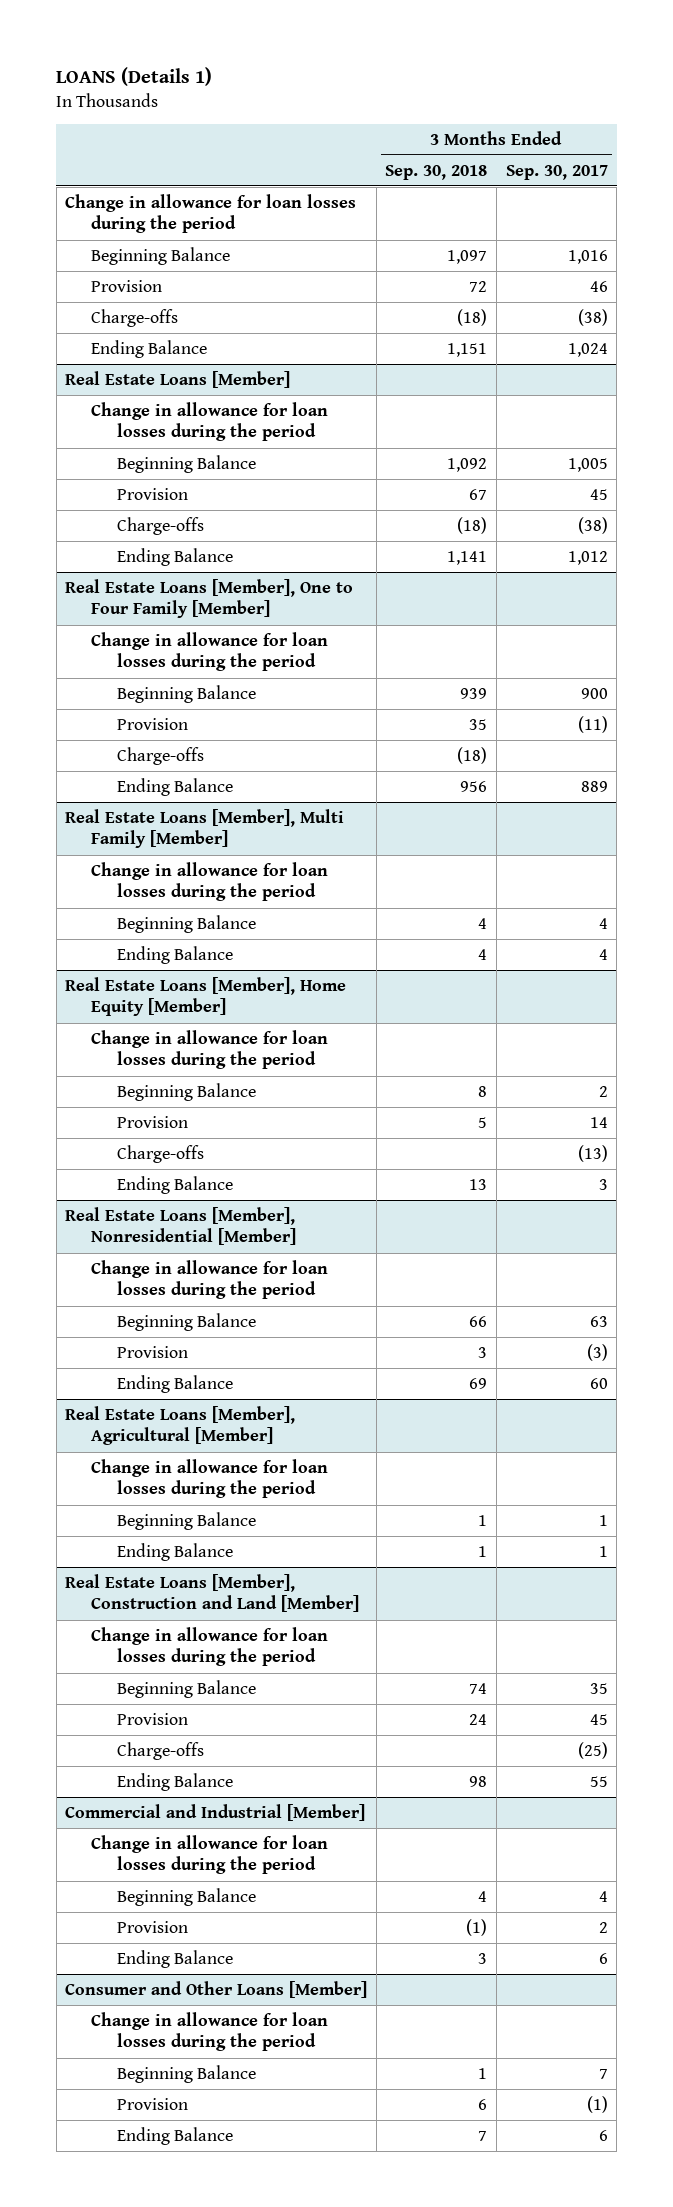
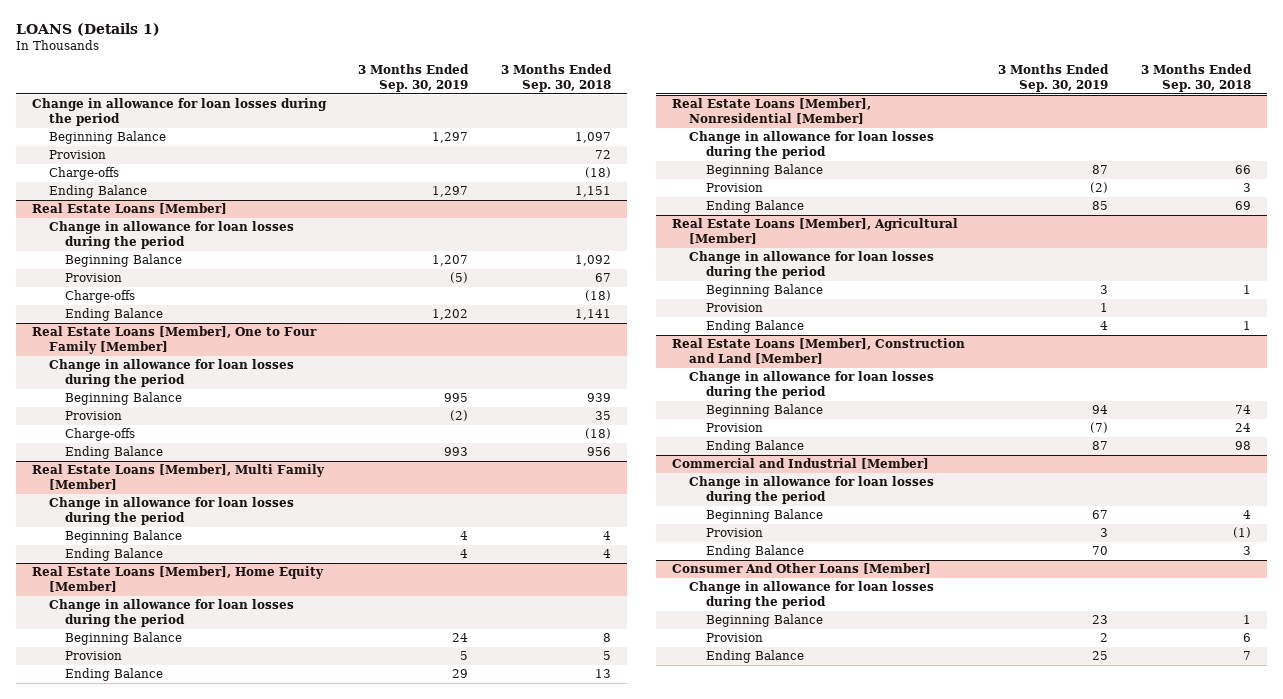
[505,164,608,180] Sep. 30, 2017 -> none
none -> [358,64,470,93] 3 Months Ended Sep. 30, 2019
[116,1144,204,1163] Charge-offs -> none
none -> [705,303,763,313] Provision
[116,1741,204,1760] Charge-offs -> none
[65,1980,368,1998] Consumer and Other Loans [Member] -> [672,563,932,575] Consumer And Other Loans [Member]

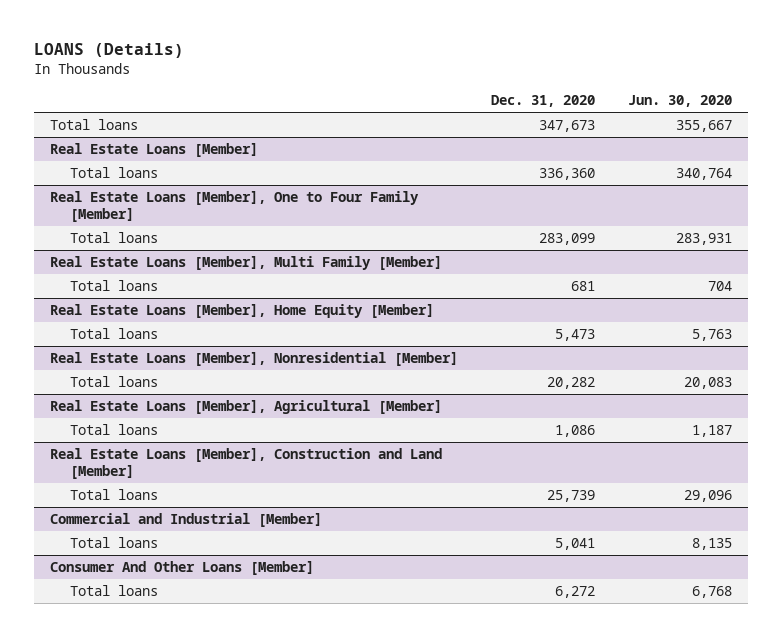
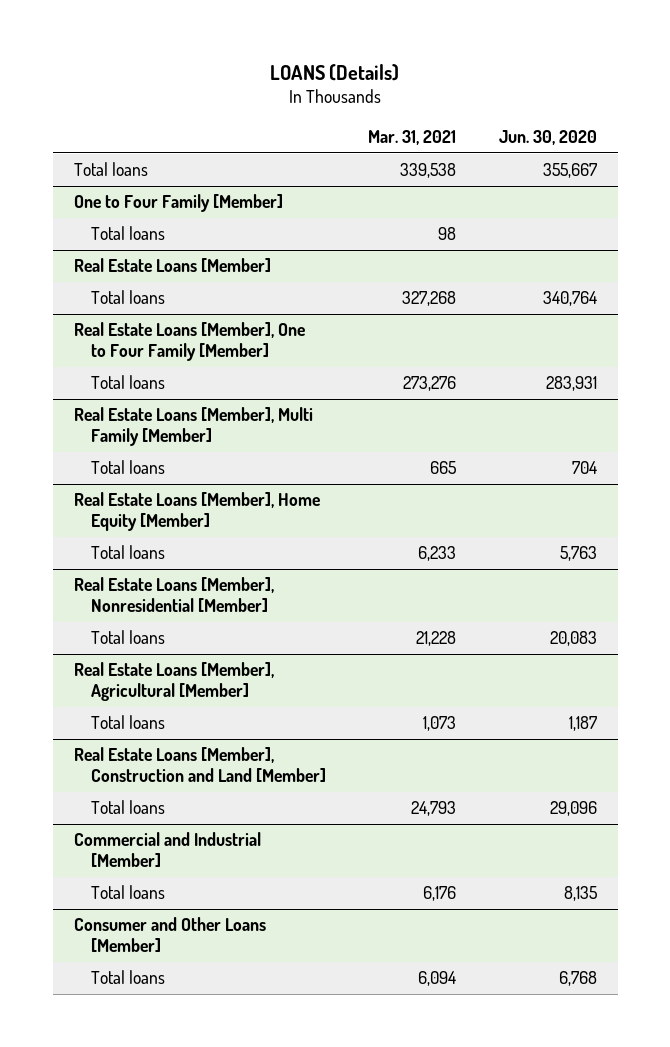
[490,95,595,108] Dec. 31, 2020 -> none
none -> [368,129,457,145] Mar. 31, 2021
none -> [73,194,283,213] One to Four Family [Member]
none -> [90,226,165,241] Total loans
[50,561,315,576] Consumer And Other Loans [Member] -> [73,917,266,952] Consumer and Other Loans [Member]

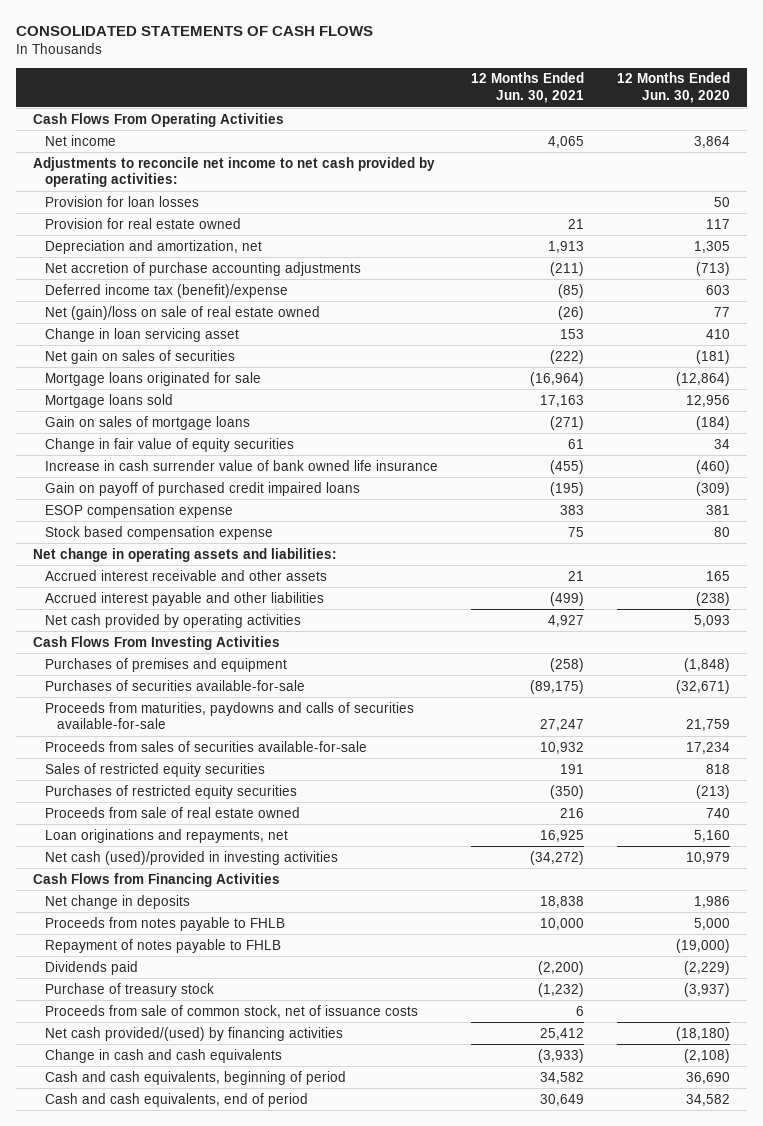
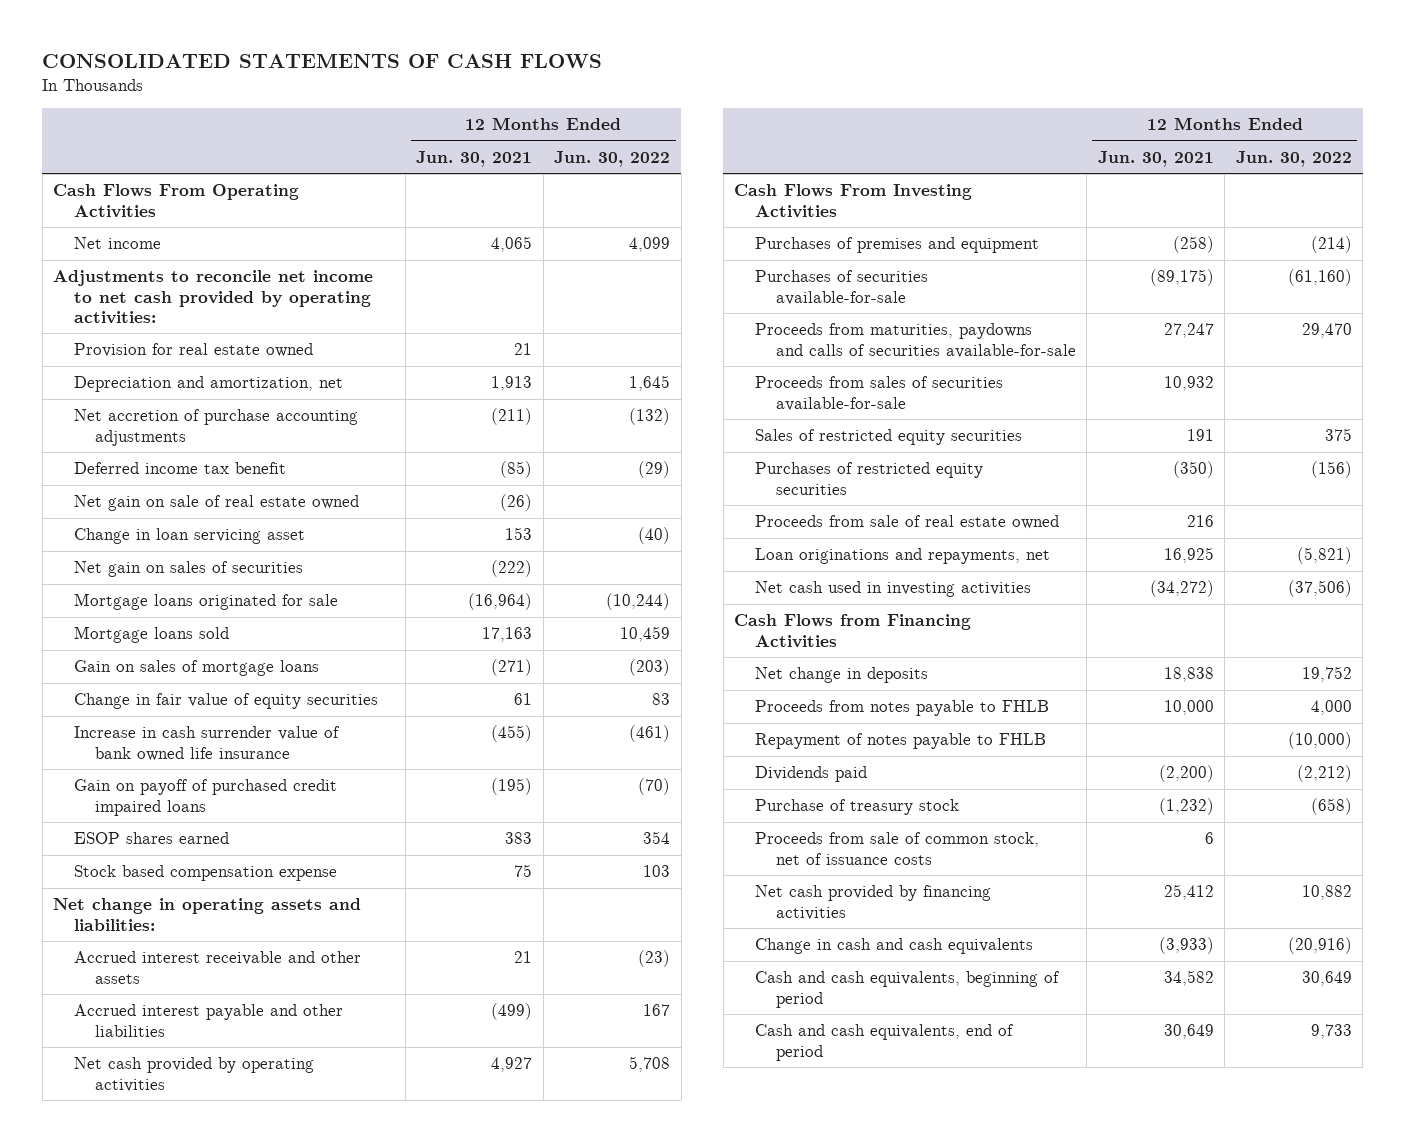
[617,72,731,104] 12 Months Ended Jun. 30, 2020 -> none
none -> [554,150,671,167] Jun. 30, 2022
[44,195,199,207] Provision for loan losses -> none
[44,283,288,298] Deferred income tax (benefit)/expense -> [73,462,286,475] Deferred income tax benefit
[44,305,320,320] Net (gain)/loss on sale of real estate owned -> [73,495,359,512] Net gain on sale of real estate owned
[44,503,233,518] ESOP compensation expense -> [73,832,229,845] ESOP shares earned
[44,850,338,865] Net cash (used)/provided in investing activities -> [755,581,1032,598] Net cash used in investing activities
[44,1026,343,1041] Net cash provided/(used) by financing activities -> [755,885,992,920] Net cash provided by financing activities

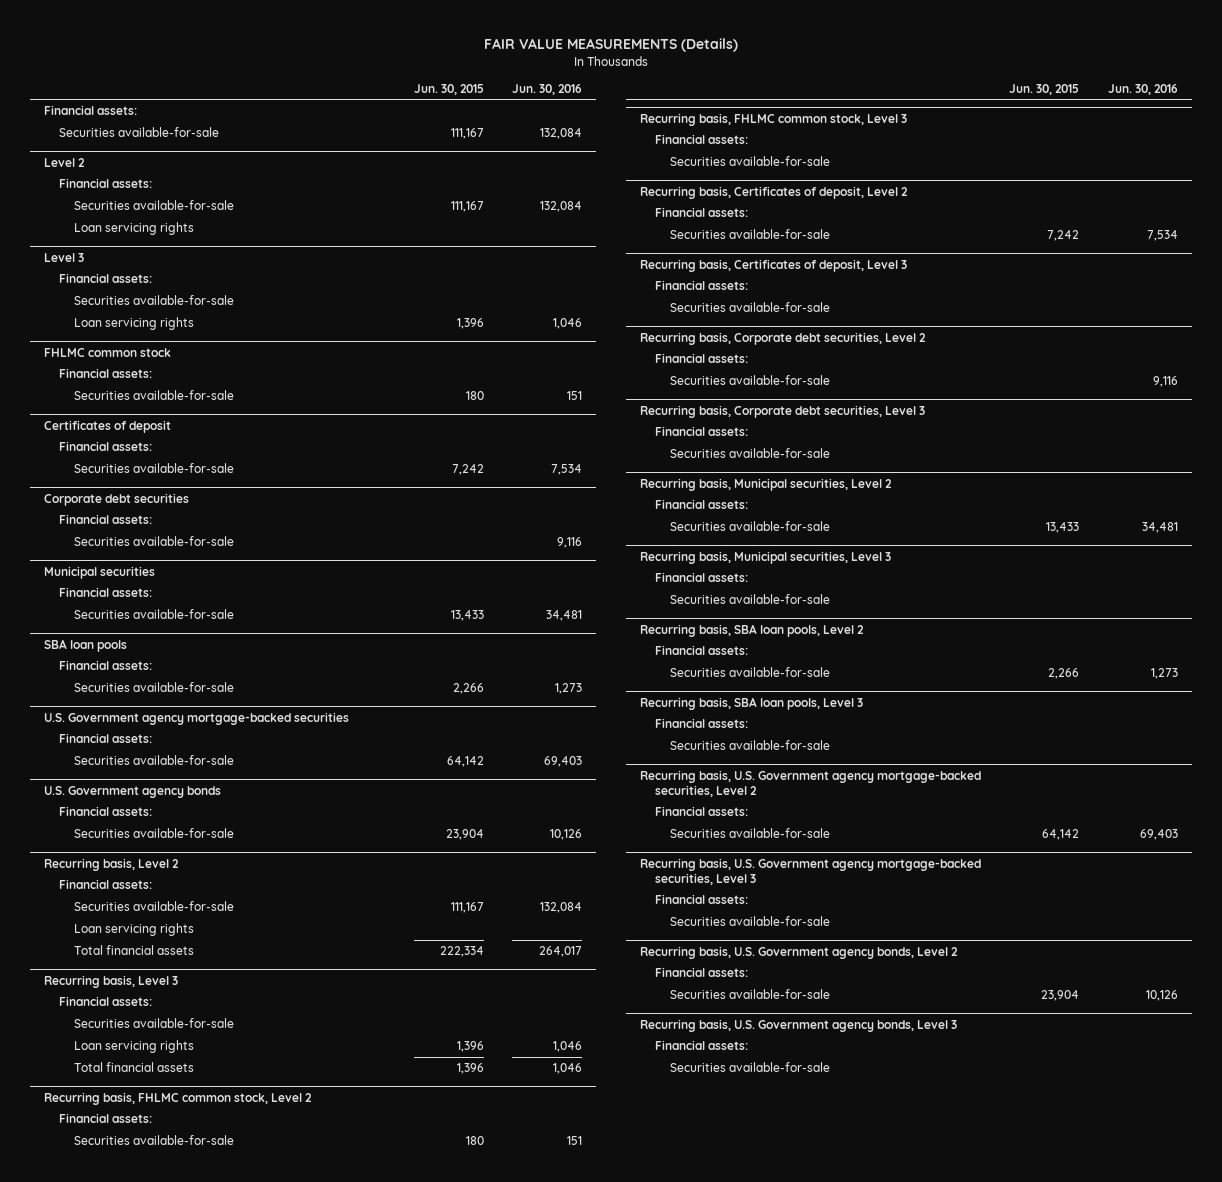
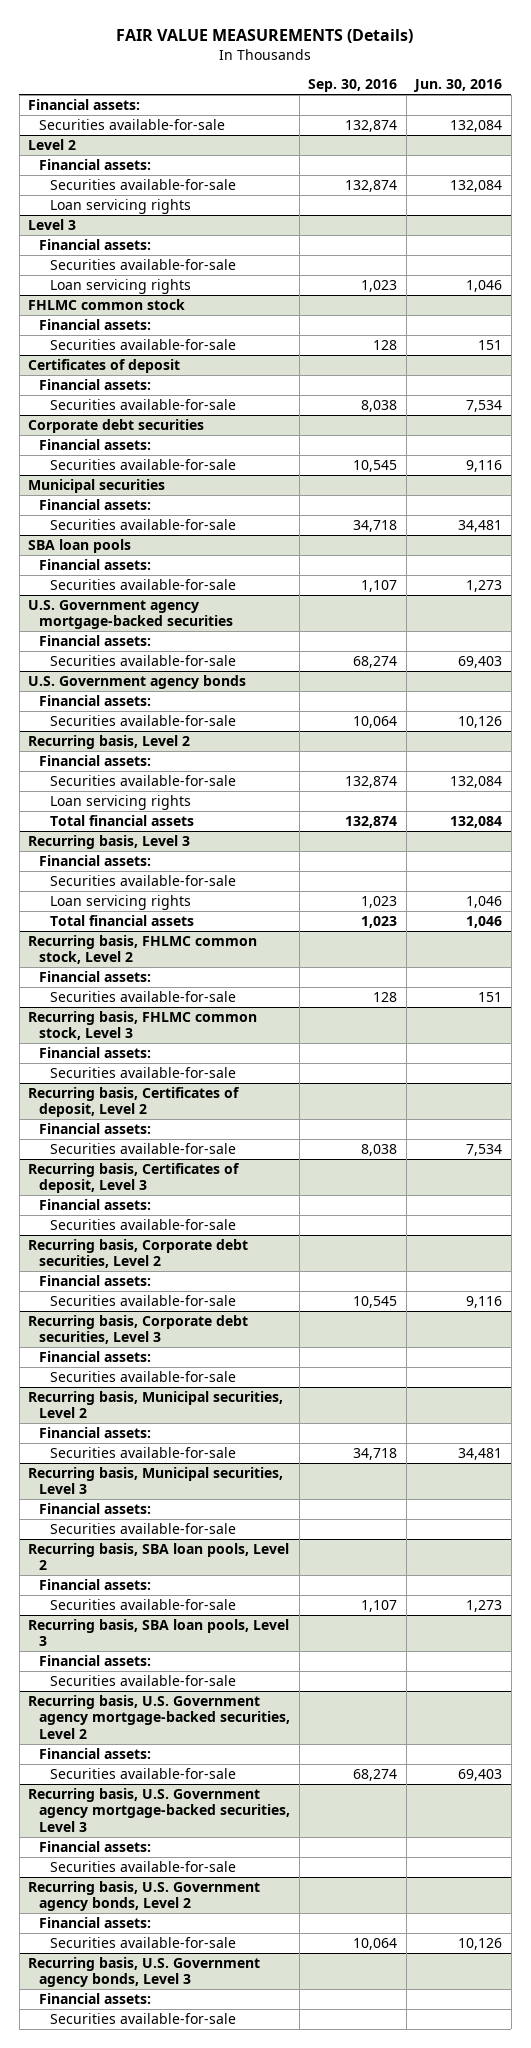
[413,83,484,95] Jun. 30, 2015 -> none
none -> [308,79,398,93] Sep. 30, 2016
[538,946,582,958] 264,017 -> [450,815,503,828] 132,084

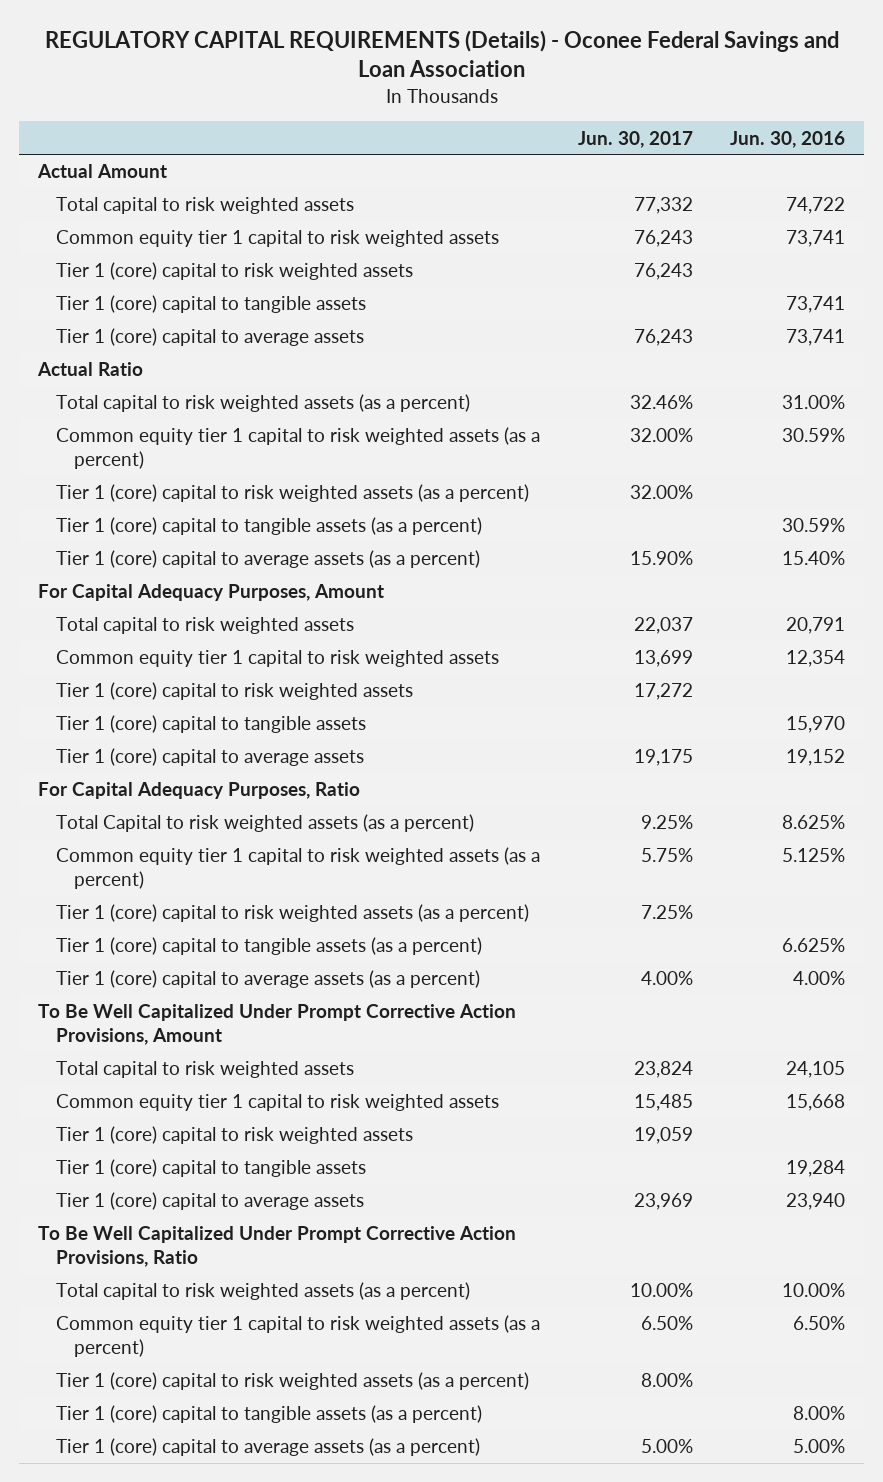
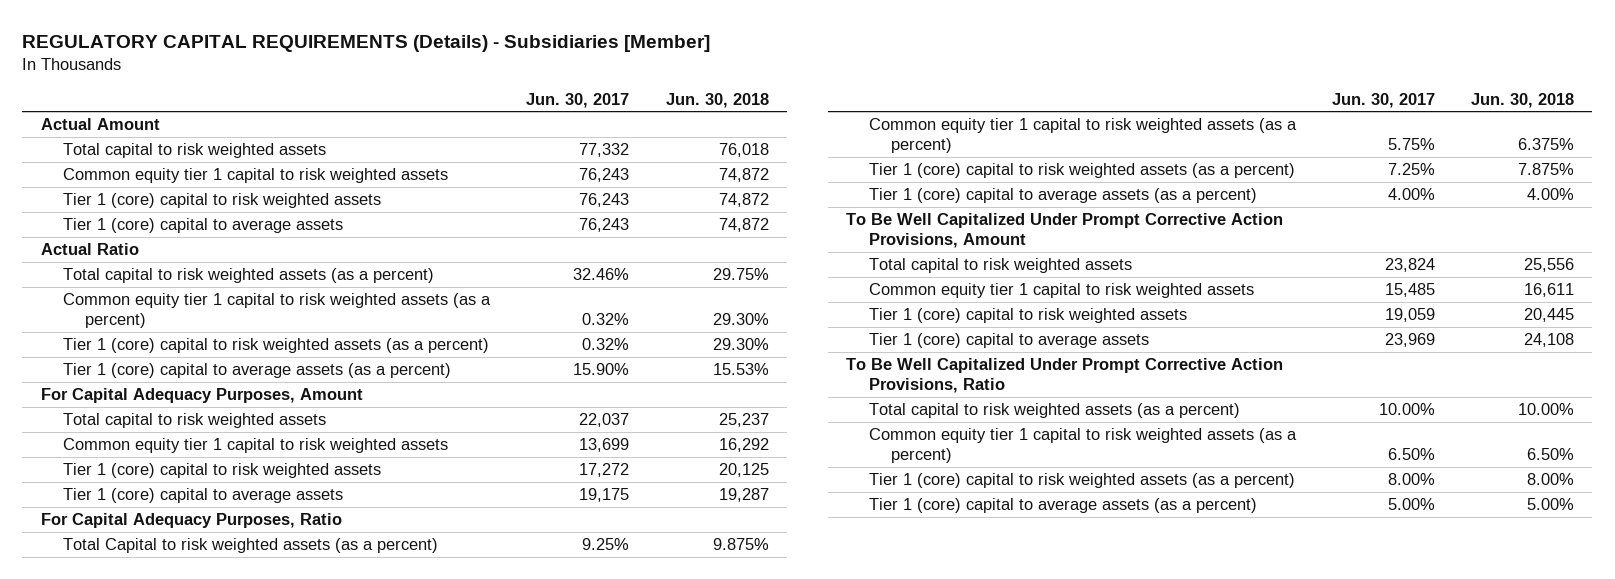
[44,30,839,78] REGULATORY CAPITAL REQUIREMENTS (Details) - Oconee Federal Savings and Loan Association -> [22,34,711,52] REGULATORY CAPITAL REQUIREMENTS (Details) - Subsidiaries [Member]
[730,130,846,148] Jun. 30, 2016 -> none
none -> [665,92,769,108] Jun. 30, 2018
[55,295,366,314] Tier 1 (core) capital to tangible assets -> none
[55,517,482,536] Tier 1 (core) capital to tangible assets (as a percent) -> none
[629,428,693,443] 32.00% -> [582,312,630,325] 0.32%
[629,485,693,500] 32.00% -> [582,338,630,351] 0.32%
[55,715,366,734] Tier 1 (core) capital to tangible assets -> none
[55,937,482,956] Tier 1 (core) capital to tangible assets (as a percent) -> none
[55,1159,366,1178] Tier 1 (core) capital to tangible assets -> none
[55,1405,482,1424] Tier 1 (core) capital to tangible assets (as a percent) -> none

